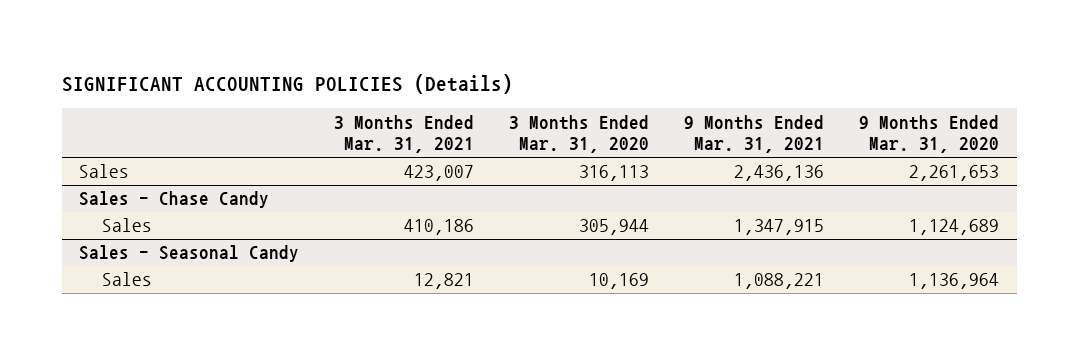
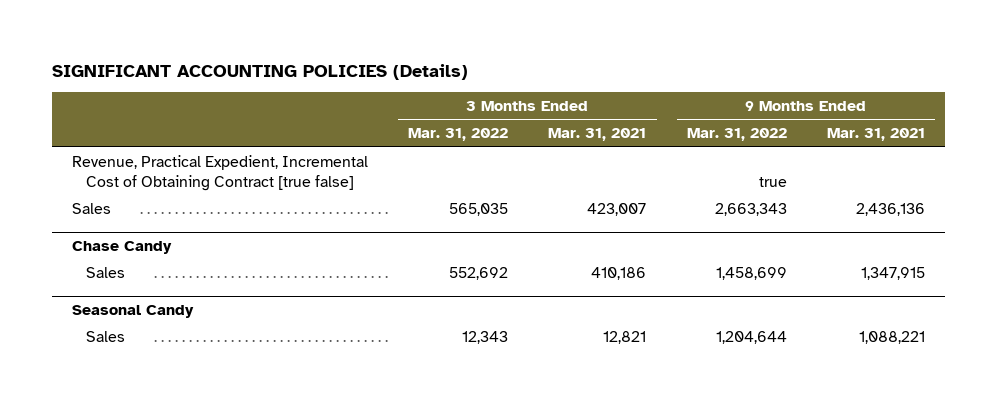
[509,114,650,154] 3 Months Ended Mar. 31, 2020 -> none
[859,114,1000,154] 9 Months Ended Mar. 31, 2020 -> none
none -> [408,128,509,142] Mar. 31, 2022
none -> [686,128,787,142] Mar. 31, 2022
none -> [72,154,369,191] Revenue, Practical Expedient, Incremental Cost of Obtaining Contract [true false]
[79,191,270,209] Sales - Chase Candy -> [72,240,173,254] Chase Candy
[79,245,300,263] Sales - Seasonal Candy -> [72,304,195,318] Seasonal Candy

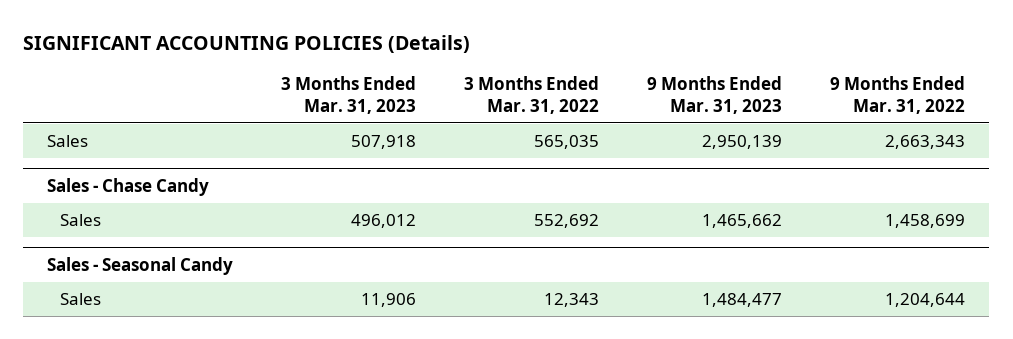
[548,128,647,142] Mar. 31, 2021 -> none
[826,128,925,142] Mar. 31, 2021 -> none
none -> [281,76,417,114] 3 Months Ended Mar. 31, 2023
none -> [647,76,783,114] 9 Months Ended Mar. 31, 2023
[72,154,369,191] Revenue, Practical Expedient, Incremental Cost of Obtaining Contract [true false] -> none
[72,240,173,254] Chase Candy -> [47,177,210,196] Sales - Chase Candy
[72,304,195,318] Seasonal Candy -> [47,256,234,275] Sales - Seasonal Candy

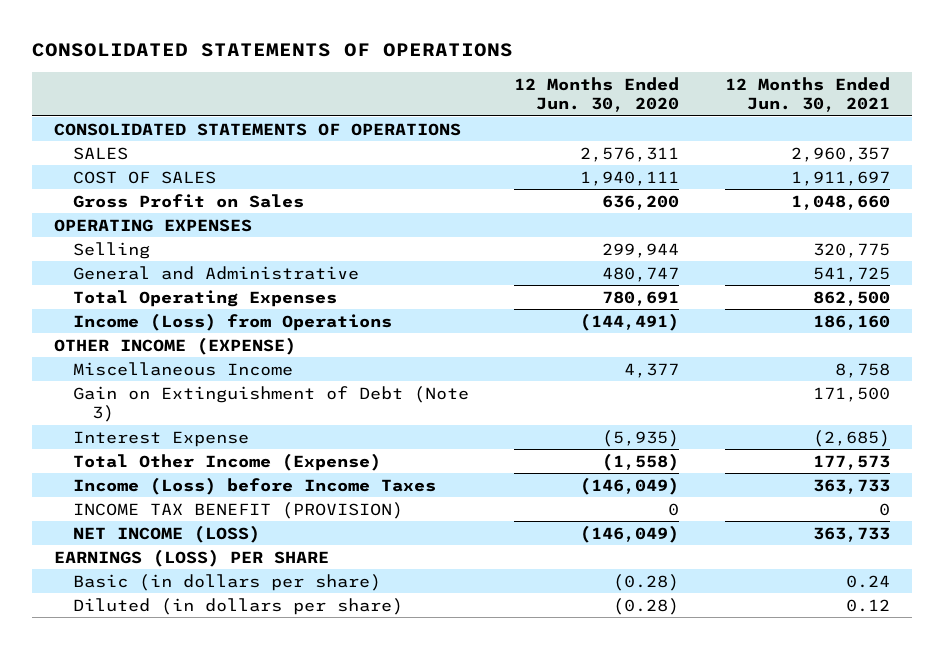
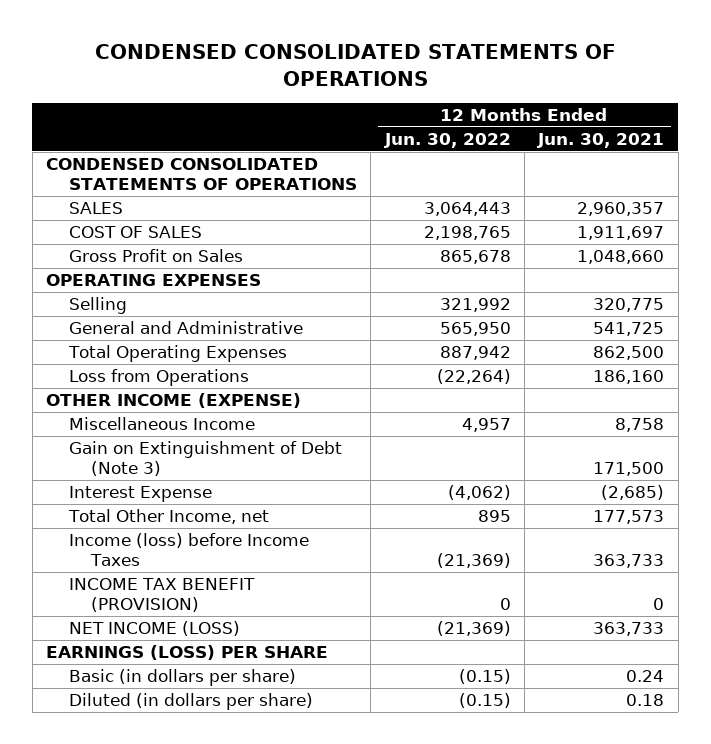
[31,43,513,58] CONSOLIDATED STATEMENTS OF OPERATIONS -> [95,44,617,86] CONDENSED CONSOLIDATED STATEMENTS OF OPERATIONS
[514,76,680,113] 12 Months Ended Jun. 30, 2020 -> none
none -> [383,133,511,149] Jun. 30, 2022
[54,122,462,136] CONSOLIDATED STATEMENTS OF OPERATIONS -> [46,158,357,191] CONDENSED CONSOLIDATED STATEMENTS OF OPERATIONS
[72,312,392,331] Income (Loss) from Operations -> [68,369,249,387] Loss from Operations
[72,452,381,471] Total Other Income (Expense) -> [67,509,269,525] Total Other Income, net
[72,476,436,495] Income (Loss) before Income Taxes -> [68,533,309,567] Income (loss) before Income Taxes
[845,598,890,612] 0.12 -> [626,694,665,707] 0.18

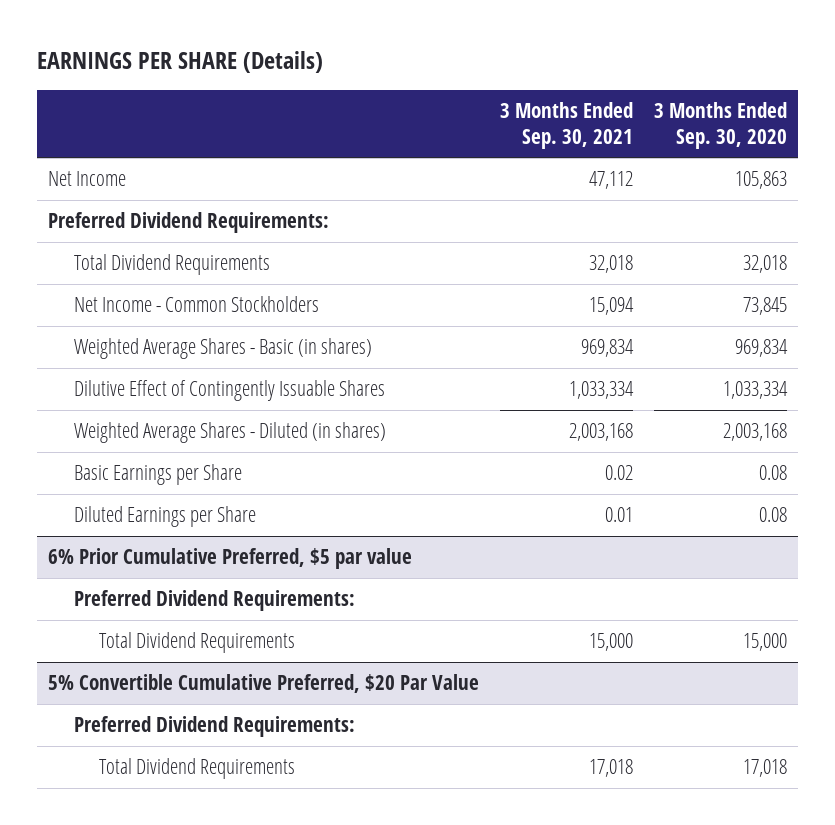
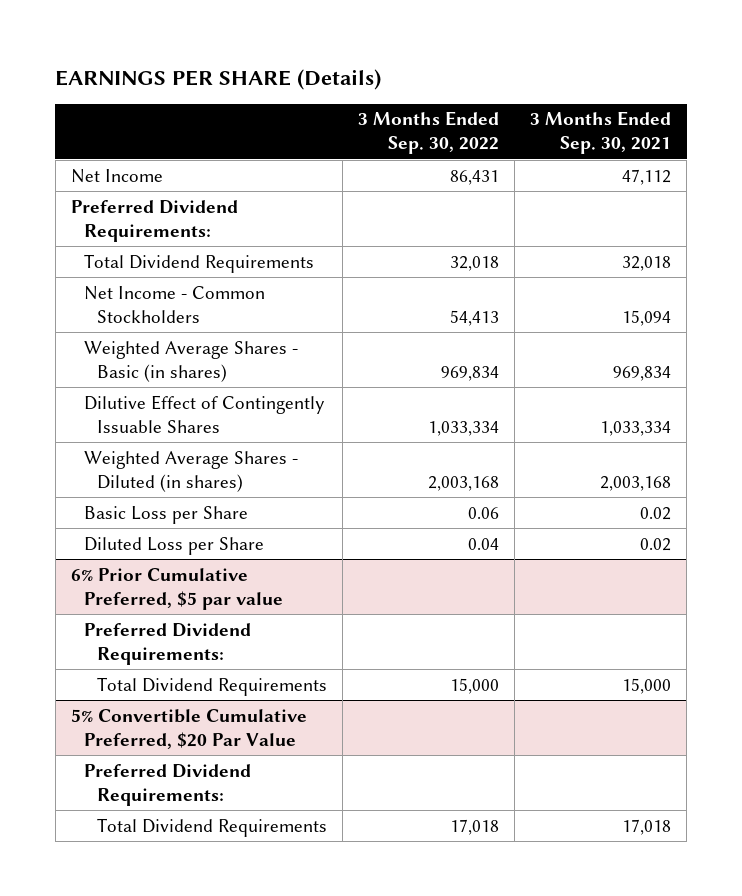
[654,102,788,149] 3 Months Ended Sep. 30, 2020 -> none
none -> [358,111,500,155] 3 Months Ended Sep. 30, 2022
[73,464,242,486] Basic Earnings per Share -> [83,505,248,524] Basic Loss per Share
[73,506,256,528] Diluted Earnings per Share -> [83,536,264,555] Diluted Loss per Share
[604,507,633,523] 0.01 -> [640,537,672,551] 0.02

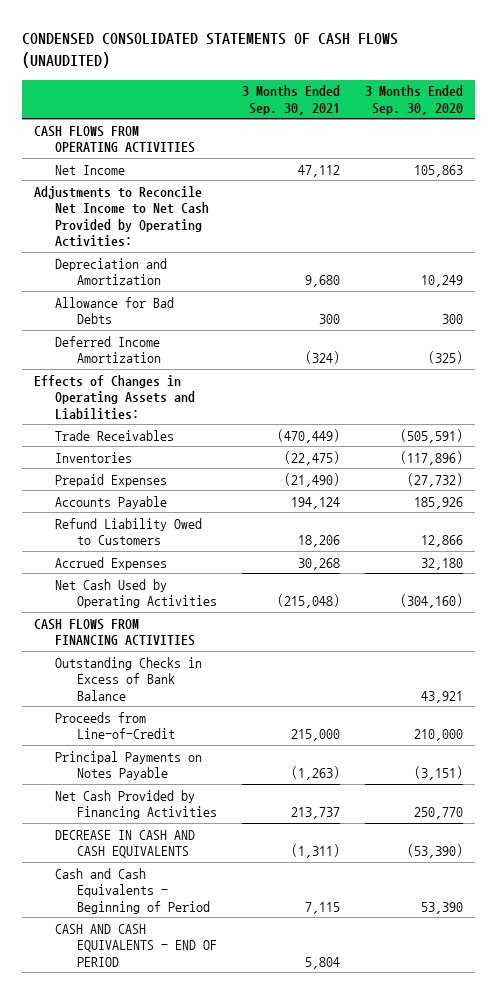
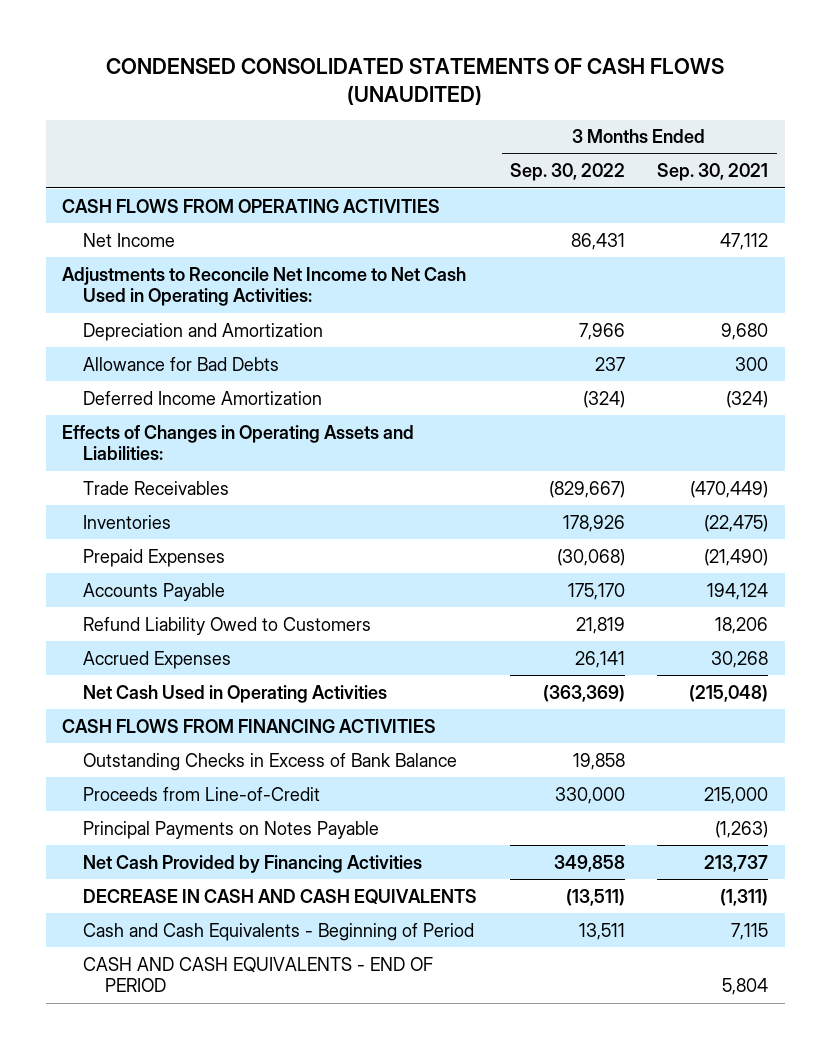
[364,85,463,115] 3 Months Ended Sep. 30, 2020 -> none
none -> [509,163,625,182] Sep. 30, 2022
[34,185,210,247] Adjustments to Reconcile Net Income to Net Cash Provided by Operating Activities: -> [61,266,466,307] Adjustments to Reconcile Net Income to Net Cash Used in Operating Activities:
[55,578,217,609] Net Cash Used by Operating Activities -> [83,684,388,703] Net Cash Used in Operating Activities

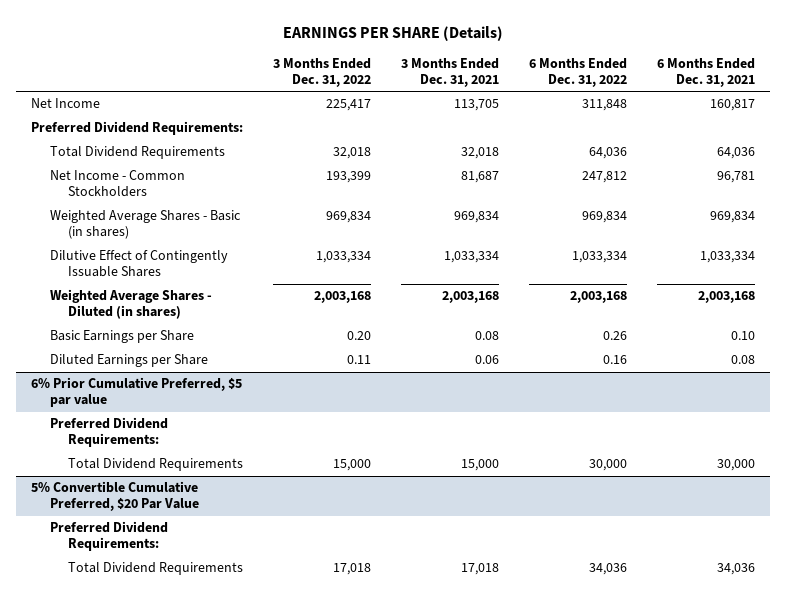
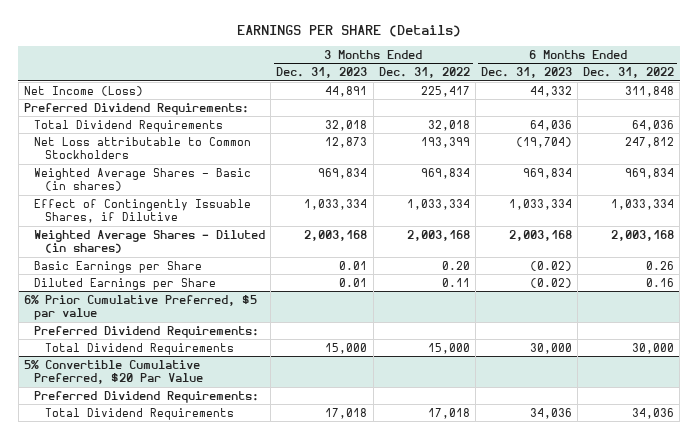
[400,57,499,87] 3 Months Ended Dec. 31, 2021 -> none
[656,57,755,87] 6 Months Ended Dec. 31, 2021 -> none
none -> [276,67,368,79] Dec. 31, 2023
none -> [481,67,573,79] Dec. 31, 2023
[31,98,101,109] Net Income -> [23,85,143,96] Net Income (Loss)
[49,170,185,198] Net Income - Common Stockholders -> [34,136,252,160] Net Loss attributable to Common Stockholders
[49,250,228,278] Dilutive Effect of Contingently Issuable Shares -> [34,198,252,224] Effect of Contingently Issuable Shares, if Dilutive

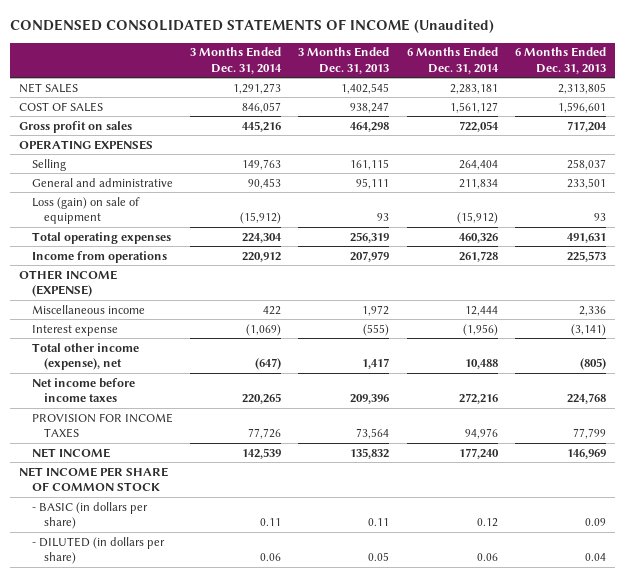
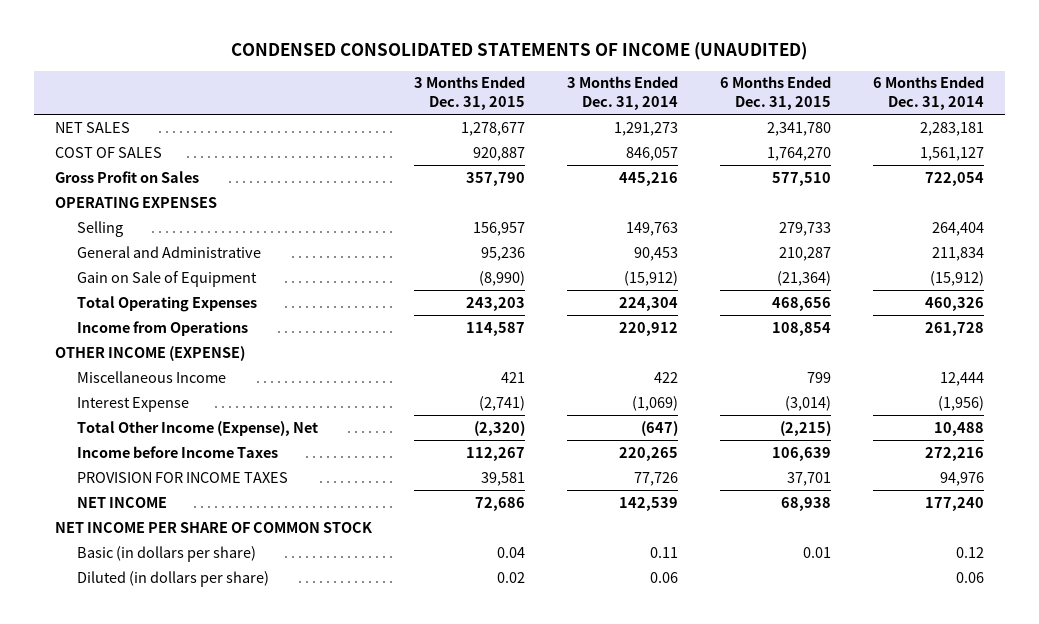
[10,19,495,34] CONDENSED CONSOLIDATED STATEMENTS OF INCOME (Unaudited) -> [231,42,808,61] CONDENSED CONSOLIDATED STATEMENTS OF INCOME (UNAUDITED)
[298,47,390,74] 3 Months Ended Dec. 31, 2013 -> none
[515,47,607,74] 6 Months Ended Dec. 31, 2013 -> none
none -> [413,76,525,111] 3 Months Ended Dec. 31, 2015
none -> [719,76,831,111] 6 Months Ended Dec. 31, 2015
[19,120,133,133] Gross profit on sales -> [54,170,199,183] Gross Profit on Sales
[31,177,173,187] General and administrative -> [77,245,262,258] General and Administrative
[31,196,140,225] Loss (gain) on sale of equipment -> [77,270,258,287] Gain on Sale of Equipment
[31,231,171,244] Total operating expenses -> [77,295,258,312] Total Operating Expenses
[31,250,167,263] Income from operations -> [77,320,249,336] Income from Operations
[31,304,145,314] Miscellaneous income -> [77,370,227,383] Miscellaneous Income
[31,324,118,336] Interest expense -> [77,396,190,412] Interest Expense
[31,342,139,371] Total other income (expense), net -> [77,420,319,436] Total Other Income (Expense), Net
[31,377,135,403] Net income before income taxes -> [77,445,279,458] Income before Income Taxes
[31,501,148,530] - BASIC (in dollars per share) -> [77,545,257,562] Basic (in dollars per share)
[31,536,165,565] - DILUTED (in dollars per share) -> [77,570,270,587] Diluted (in dollars per share)

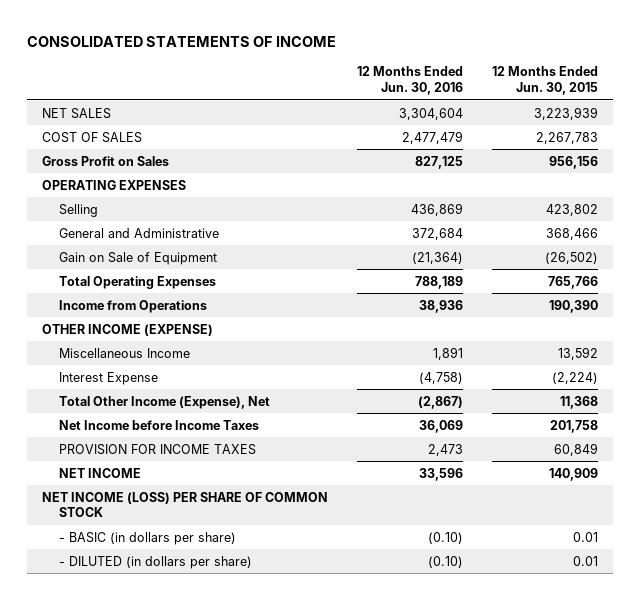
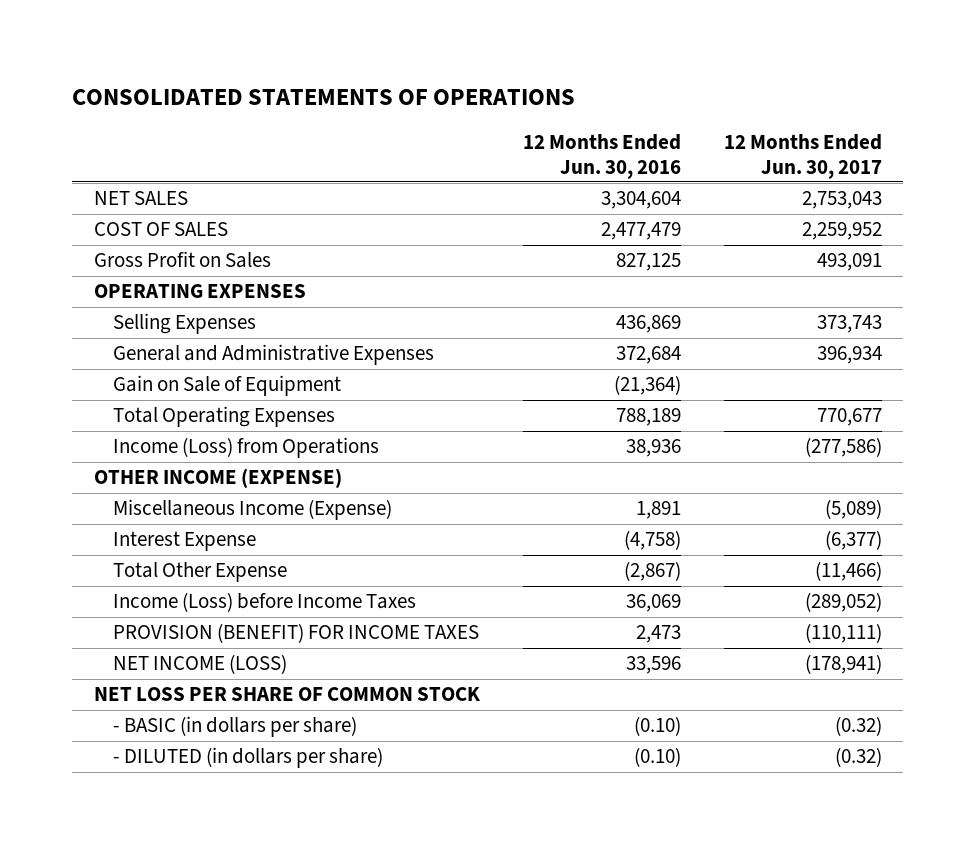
[27,36,337,48] CONSOLIDATED STATEMENTS OF INCOME -> [72,89,576,106] CONSOLIDATED STATEMENTS OF OPERATIONS
[492,66,599,96] 12 Months Ended Jun. 30, 2015 -> none
none -> [723,133,882,179] 12 Months Ended Jun. 30, 2017
[59,203,99,217] Selling -> [113,313,257,335] Selling Expenses
[59,227,220,238] General and Administrative -> [113,344,435,366] General and Administrative Expenses
[59,299,208,313] Income from Operations -> [113,437,380,459] Income (Loss) from Operations
[59,347,191,358] Miscellaneous Income -> [113,499,393,521] Miscellaneous Income (Expense)
[59,395,271,409] Total Other Income (Expense), Net -> [113,562,288,583] Total Other Expense
[59,419,260,430] Net Income before Income Taxes -> [113,592,417,613] Income (Loss) before Income Taxes
[59,443,257,455] PROVISION FOR INCOME TAXES -> [113,623,480,644] PROVISION (BENEFIT) FOR INCOME TAXES
[59,467,142,478] NET INCOME -> [113,654,288,675] NET INCOME (LOSS)
[41,491,328,518] NET INCOME (LOSS) PER SHARE OF COMMON STOCK -> [93,687,481,702] NET LOSS PER SHARE OF COMMON STOCK

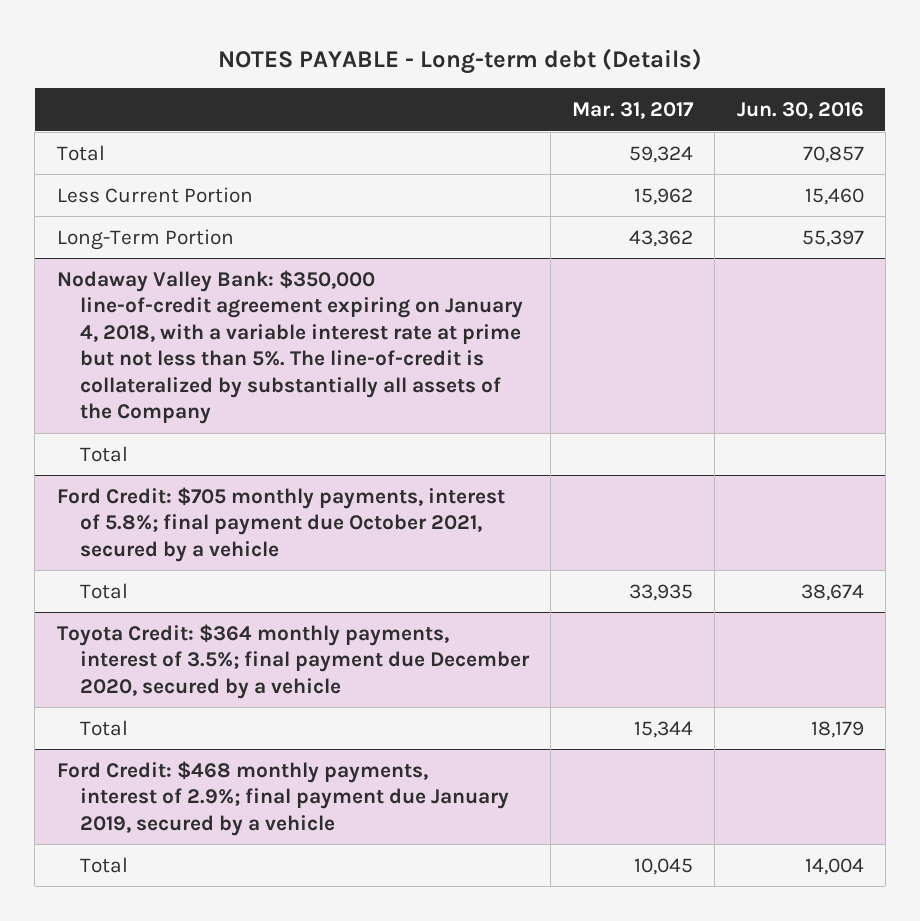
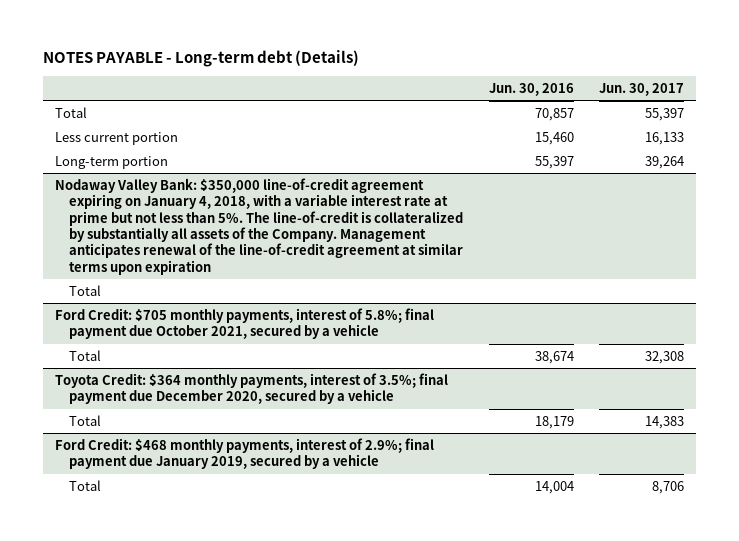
[572,101,695,119] Mar. 31, 2017 -> none
none -> [598,83,684,97] Jun. 30, 2017
[56,186,253,203] Less Current Portion -> [55,131,179,145] Less current portion
[56,228,234,250] Long-Term Portion -> [55,155,169,169] Long-term portion
[56,269,523,425] Nodaway Valley Bank: $350,000 line-of-credit agreement expiring on January 4, 2018, with a variable interest rate at prime but not less than 5%. The line-of-credit is collateralized by substantially all assets of the Company -> [55,177,464,275] Nodaway Valley Bank: $350,000 line-of-credit agreement expiring on January 4, 2018, with a variable interest rate at prime but not less than 5%. The line-of-credit is collateralized by substantially all assets of the Company. Management anticipates renewal of the line-of-credit agreement at similar terms upon expiration

